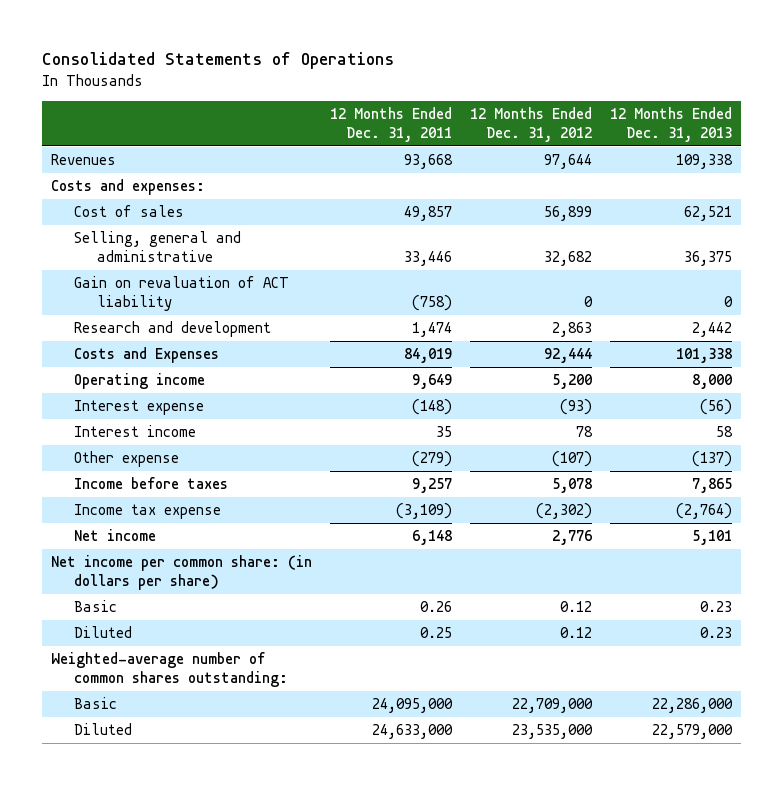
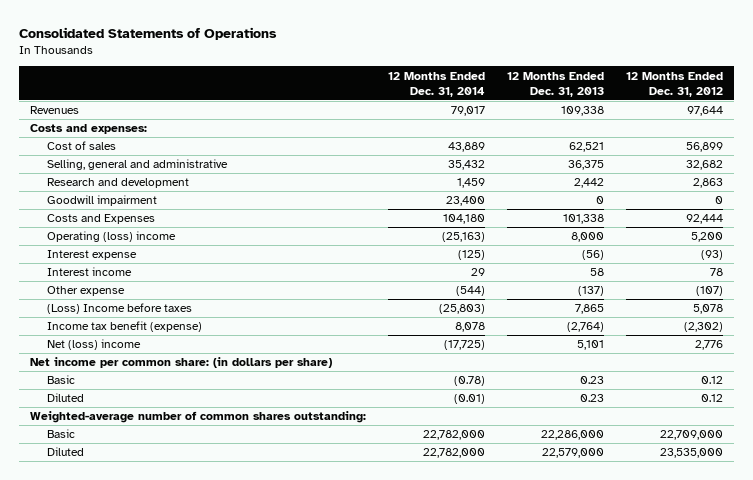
[330,107,453,142] 12 Months Ended Dec. 31, 2011 -> none
none -> [387,71,485,97] 12 Months Ended Dec. 31, 2014
[74,276,290,311] Gain on revaluation of ACT liability -> none
none -> [46,195,157,207] Goodwill impairment
[74,373,206,390] Operating income -> [46,231,176,243] Operating (loss) income
[74,477,229,490] Income before taxes -> [46,303,192,315] (Loss) Income before taxes
[74,504,222,520] Income tax expense -> [46,321,202,333] Income tax benefit (expense)
[74,529,157,542] Net income -> [46,339,141,351] Net (loss) income

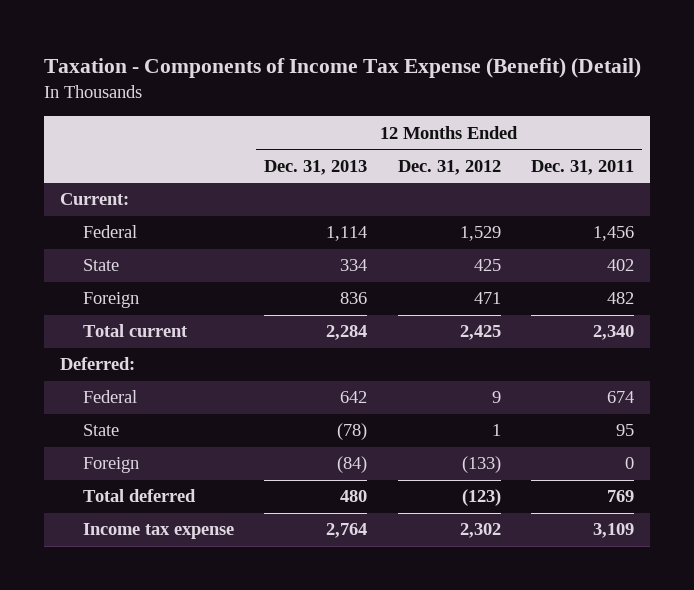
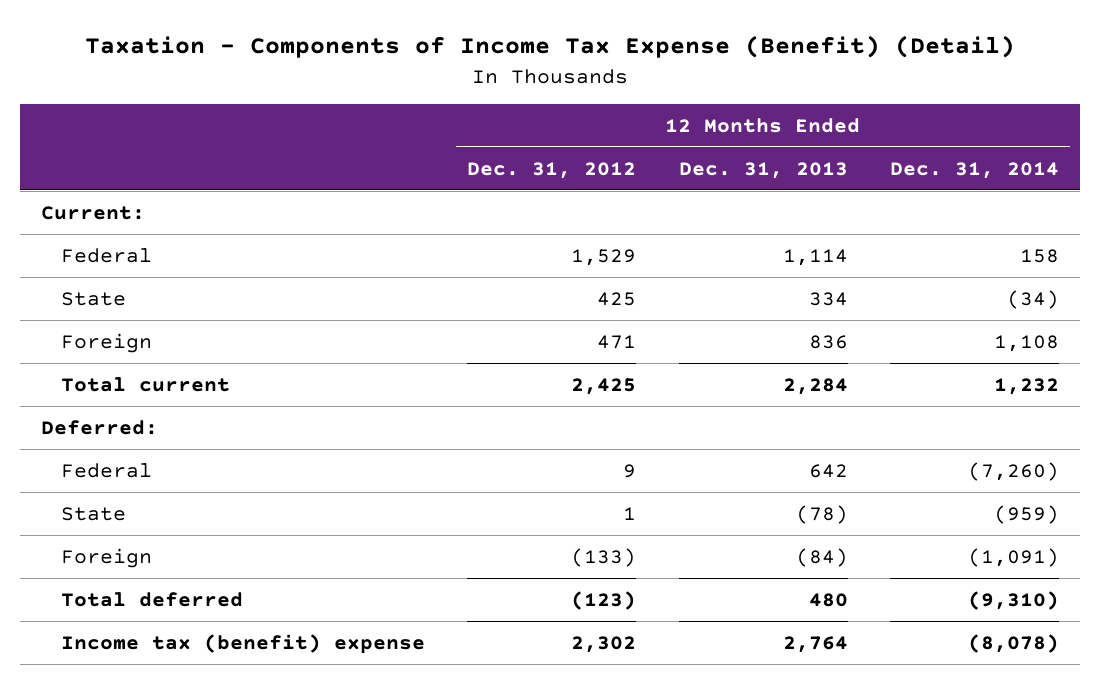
[531,159,635,175] Dec. 31, 2011 -> none
none -> [890,161,1060,179] Dec. 31, 2014
[82,523,234,540] Income tax expense -> [60,633,425,654] Income tax (benefit) expense

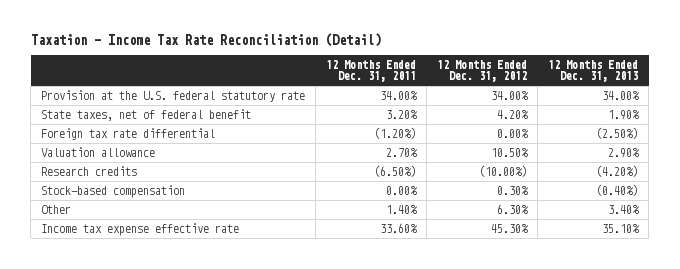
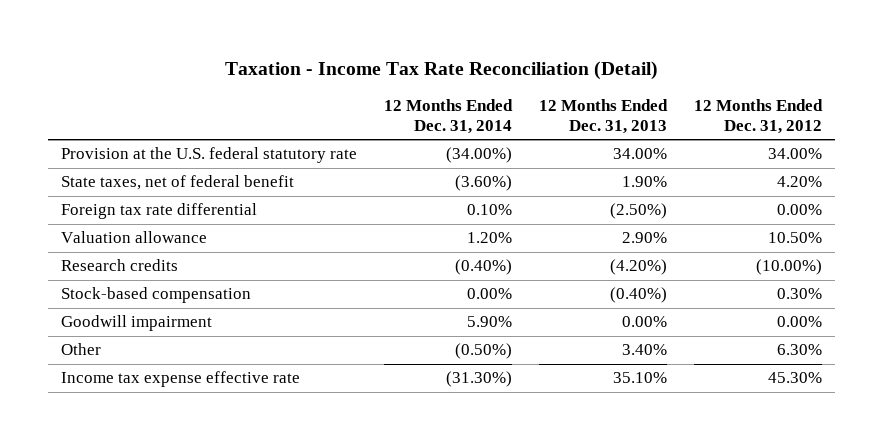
[326,59,417,83] 12 Months Ended Dec. 31, 2011 -> none
none -> [384,99,514,135] 12 Months Ended Dec. 31, 2014
none -> [61,315,213,332] Goodwill impairment

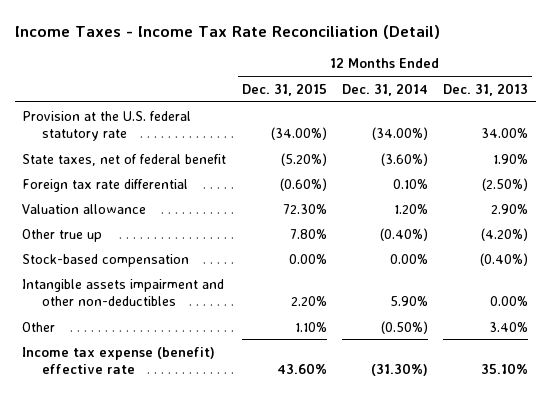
[224,60,658,80] Taxation - Income Tax Rate Reconciliation (Detail) -> [14,24,440,39] Income Taxes - Income Tax Rate Reconciliation (Detail)
[693,99,823,135] 12 Months Ended Dec. 31, 2012 -> none
none -> [241,82,327,96] Dec. 31, 2015
[61,259,179,272] Research credits -> [22,228,103,242] Other true up
[61,315,213,332] Goodwill impairment -> none
none -> [22,278,225,306] Intangible assets impairment and other non-deductibles
[61,371,301,388] Income tax expense effective rate -> [22,346,216,374] Income tax expense (benefit) effective rate

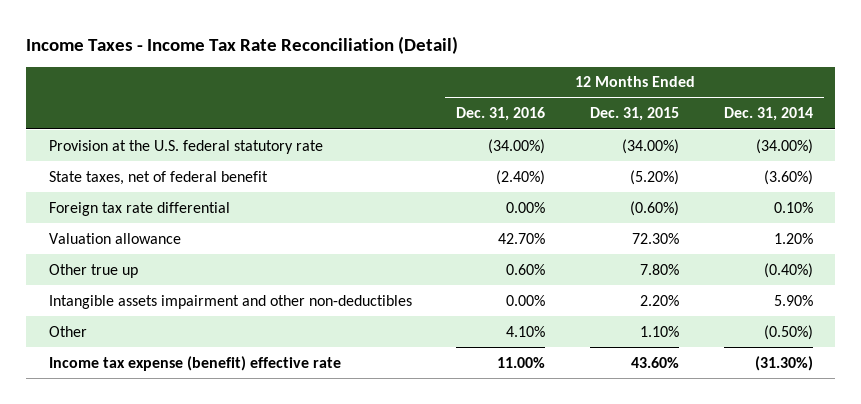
[443,82,529,96] Dec. 31, 2013 -> none
none -> [456,107,546,122] Dec. 31, 2016
[22,253,190,267] Stock-based compensation -> none

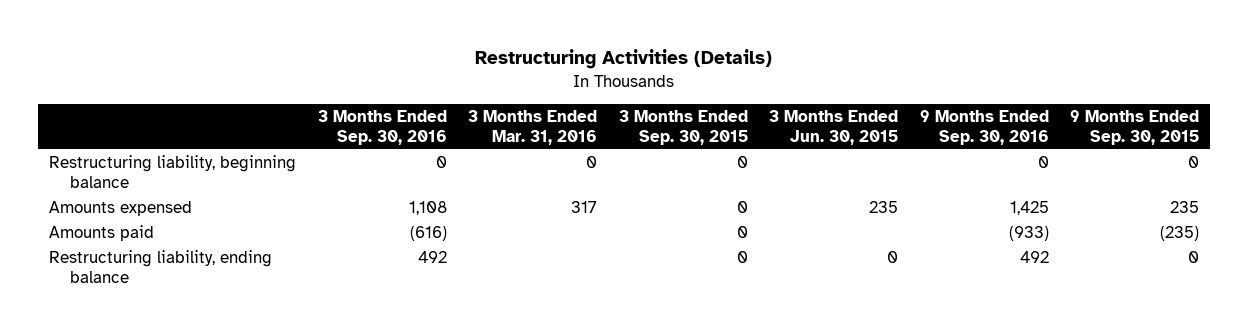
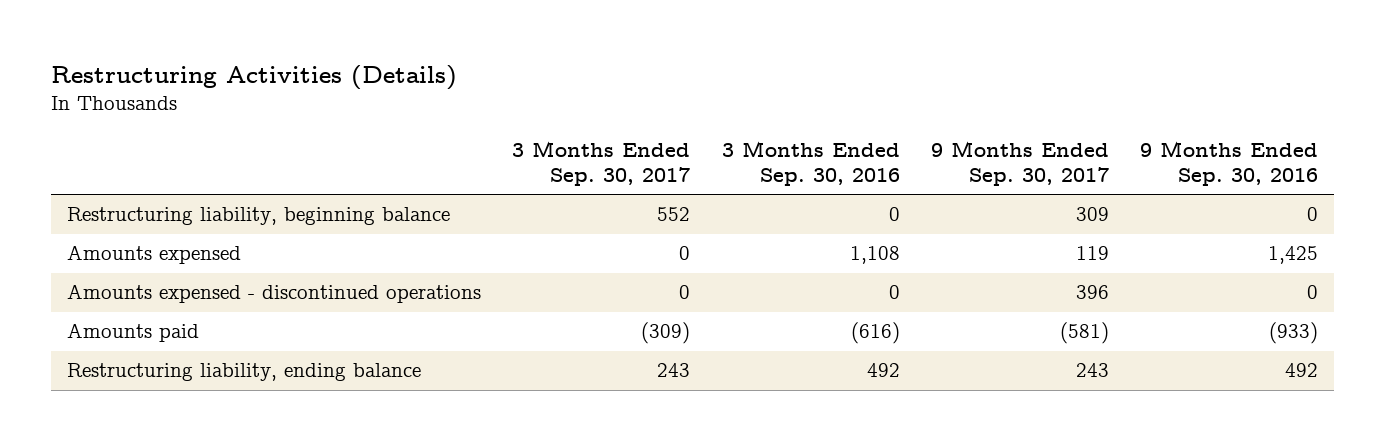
[468,109,598,145] 3 Months Ended Mar. 31, 2016 -> none
[618,109,748,145] 3 Months Ended Sep. 30, 2015 -> none
[769,109,899,145] 3 Months Ended Jun. 30, 2015 -> none
[1070,109,1200,145] 9 Months Ended Sep. 30, 2015 -> none
none -> [512,140,691,186] 3 Months Ended Sep. 30, 2017
none -> [930,140,1109,186] 9 Months Ended Sep. 30, 2017
none -> [66,284,481,304] Amounts expensed - discontinued operations

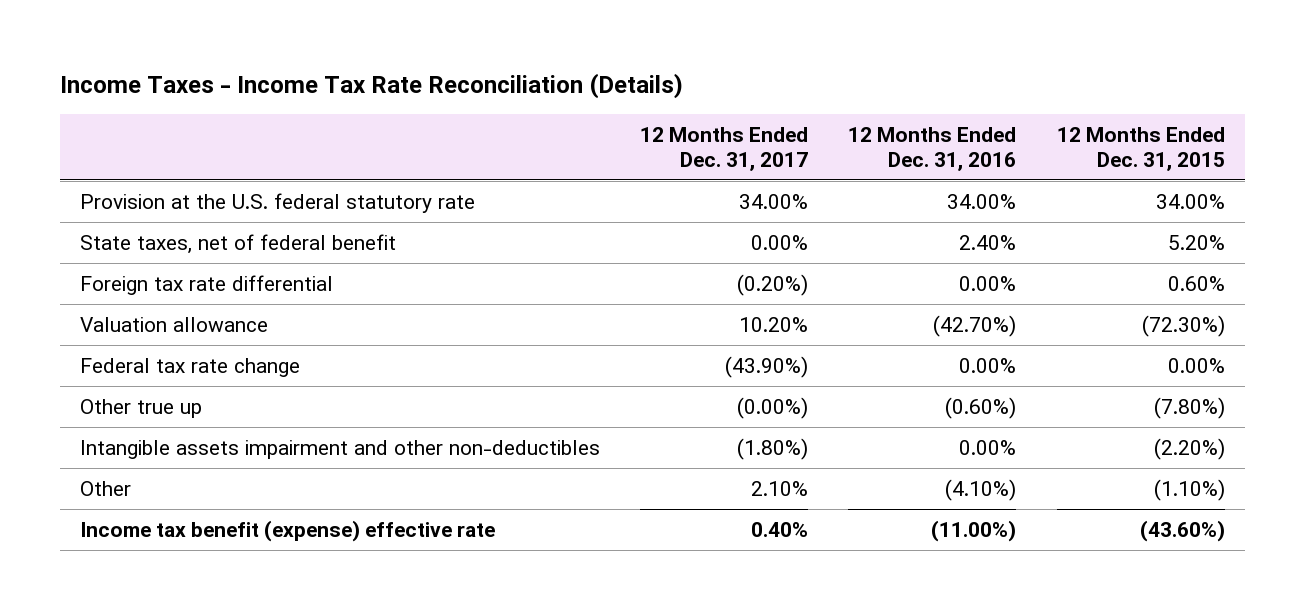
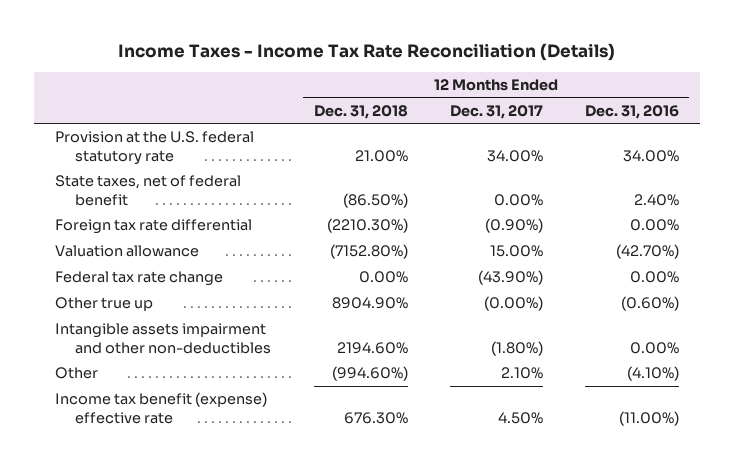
[1056,126,1225,171] 12 Months Ended Dec. 31, 2015 -> none
none -> [313,104,408,119] Dec. 31, 2018
[737,273,809,296] (0.20%) -> [484,218,543,234] (0.90%)
[739,316,809,332] 10.20% -> [489,245,543,258] 15.00%
[751,521,809,537] 0.40% -> [497,411,543,424] 4.50%

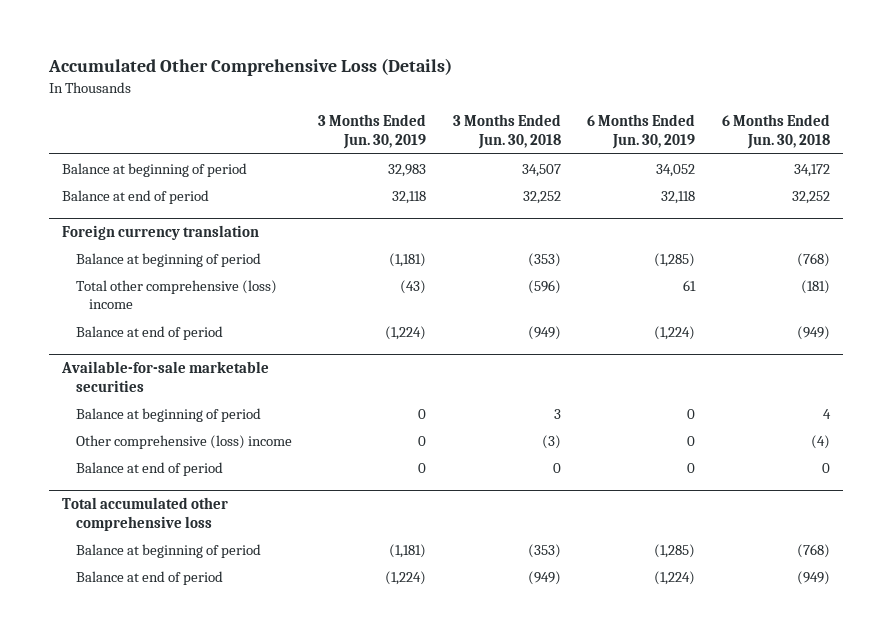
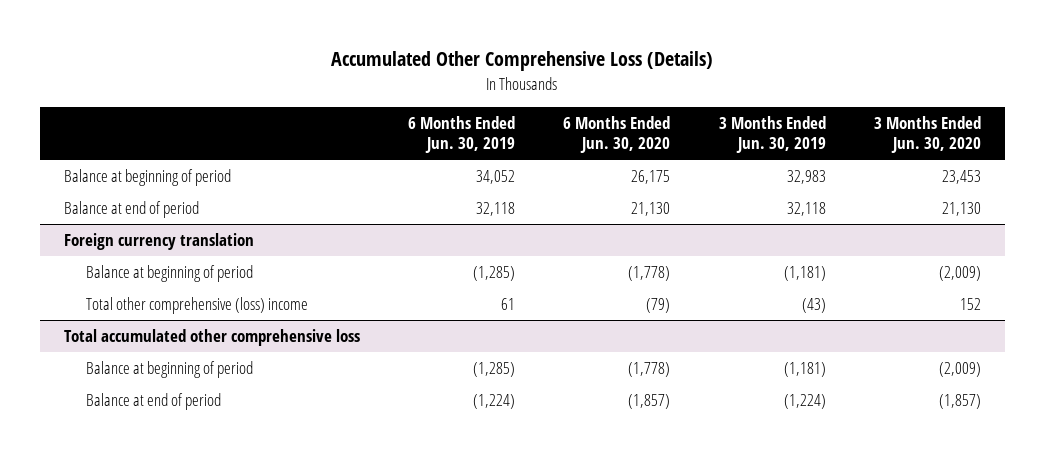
[452,114,561,150] 3 Months Ended Jun. 30, 2018 -> none
[721,114,830,150] 6 Months Ended Jun. 30, 2018 -> none
none -> [563,116,671,153] 6 Months Ended Jun. 30, 2020
none -> [873,116,981,153] 3 Months Ended Jun. 30, 2020
[75,325,223,340] Balance at end of period -> none
[60,360,269,392] Available-for-sale marketable securities -> none
[75,407,261,422] Balance at beginning of period -> none
[75,434,292,449] Other comprehensive (loss) income -> none
[75,461,223,476] Balance at end of period -> none

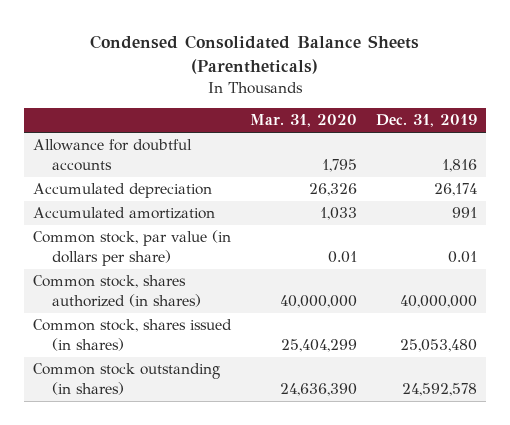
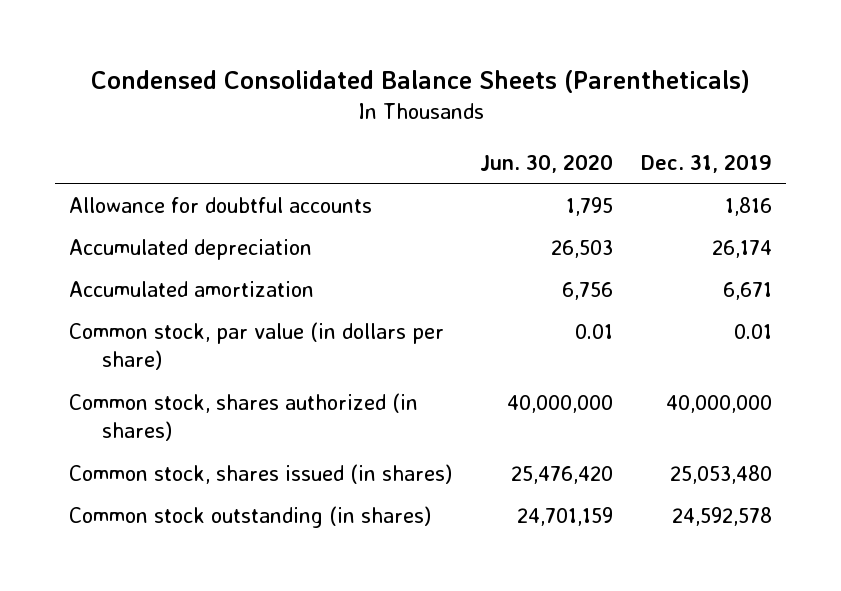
[250,114,358,128] Mar. 31, 2020 -> none
none -> [480,153,614,173] Jun. 30, 2020
[451,207,477,219] 991 -> [723,281,773,300] 6,671

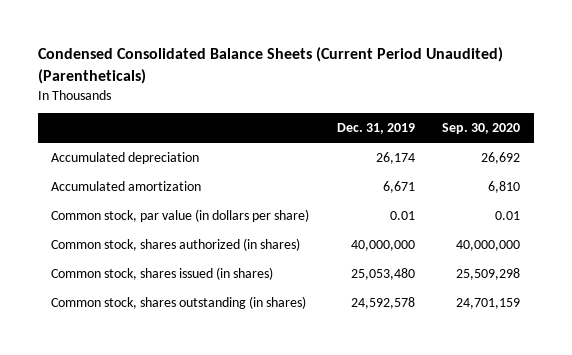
[90,70,750,94] Condensed Consolidated Balance Sheets (Parentheticals) -> [37,47,503,84] Condensed Consolidated Balance Sheets (Current Period Unaudited) (Parentheticals)
[480,153,614,173] Jun. 30, 2020 -> none
none -> [442,123,521,135] Sep. 30, 2020
[68,196,372,213] Allowance for doubtful accounts -> none
[68,505,431,528] Common stock outstanding (in shares) -> [51,295,307,309] Common stock, shares outstanding (in shares)

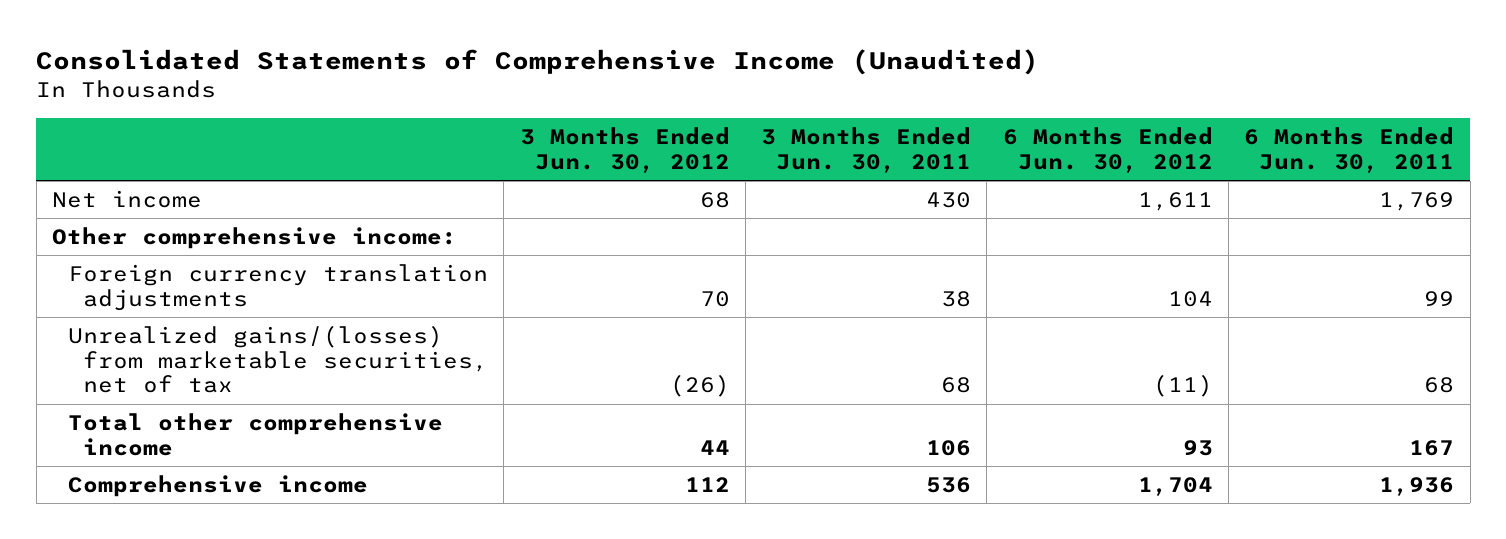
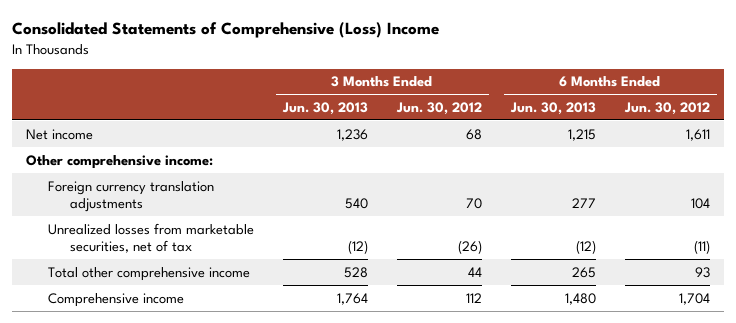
[36,49,1040,76] Consolidated Statements of Comprehensive Income (Unaudited) -> [11,22,439,39] Consolidated Statements of Comprehensive (Loss) Income
[761,127,972,174] 3 Months Ended Jun. 30, 2011 -> none
[1244,127,1455,174] 6 Months Ended Jun. 30, 2011 -> none
none -> [281,101,368,115] Jun. 30, 2013
none -> [509,101,596,115] Jun. 30, 2013
[67,324,489,394] Unrealized gains/(losses) from marketable securities, net of tax -> [48,222,255,253] Unrealized losses from marketable securities, net of tax

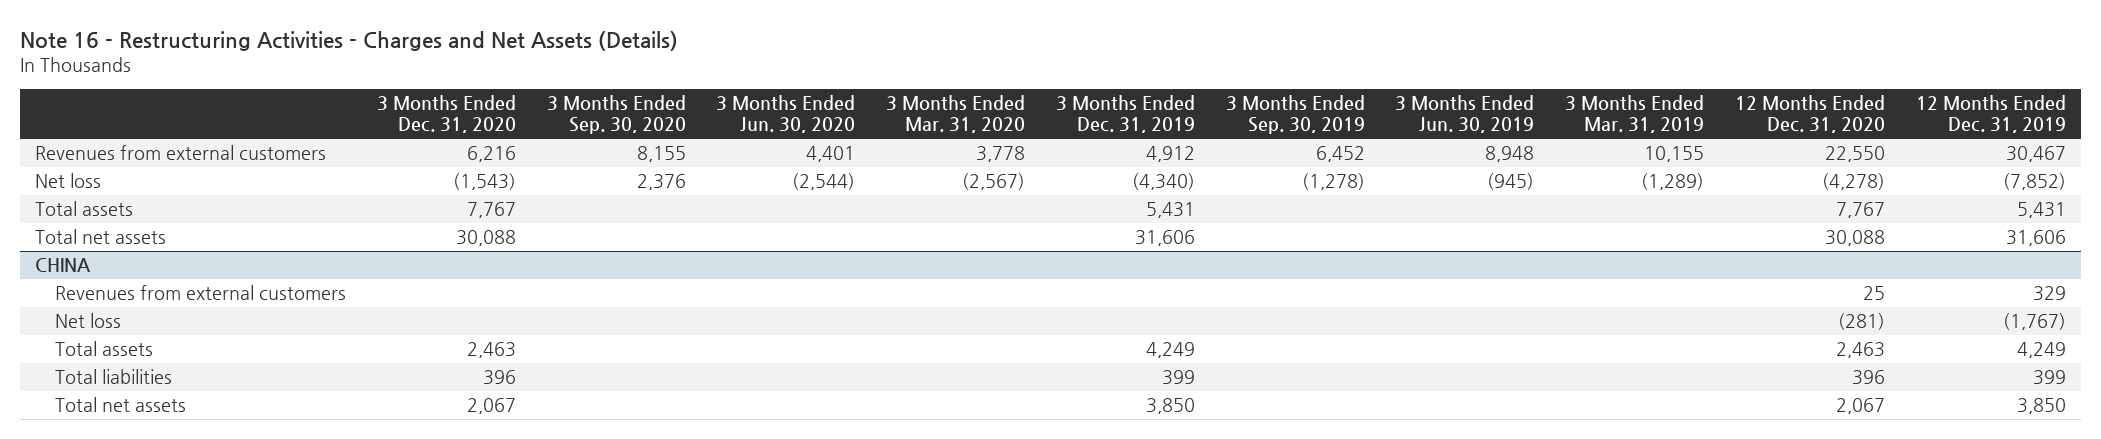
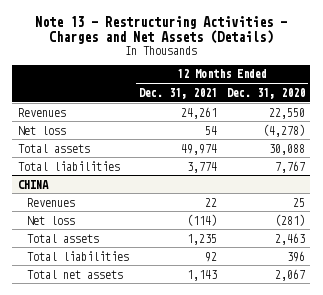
[19,31,678,52] Note 16 - Restructuring Activities - Charges and Net Assets (Details) -> [35,16,288,45] Note 13 - Restructuring Activities - Charges and Net Assets (Details)
[376,94,516,134] 3 Months Ended Dec. 31, 2020 -> none
[546,94,686,135] 3 Months Ended Sep. 30, 2020 -> none
[716,94,856,134] 3 Months Ended Jun. 30, 2020 -> none
[886,94,1026,134] 3 Months Ended Mar. 31, 2020 -> none
[1055,94,1195,134] 3 Months Ended Dec. 31, 2019 -> none
[1225,94,1365,135] 3 Months Ended Sep. 30, 2019 -> none
[1395,94,1535,134] 3 Months Ended Jun. 30, 2019 -> none
[1565,94,1705,134] 3 Months Ended Mar. 31, 2019 -> none
[1915,94,2066,134] 12 Months Ended Dec. 31, 2019 -> none
none -> [138,87,217,99] Dec. 31, 2021
[35,145,327,161] Revenues from external customers -> [17,107,66,117] Revenues
[35,229,167,245] Total net assets -> none
[1835,202,1885,219] 7,767 -> [269,143,306,155] 30,088
none -> [17,160,120,171] Total liabilities
[55,285,347,301] Revenues from external customers -> [26,197,75,207] Revenues

